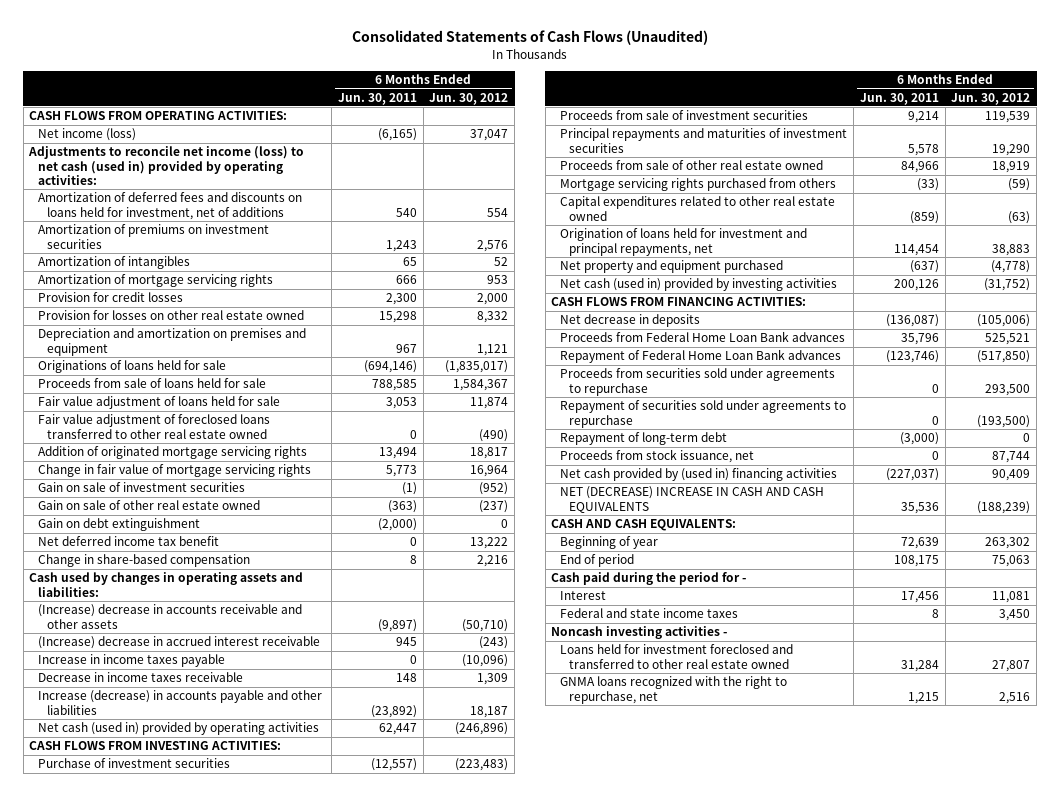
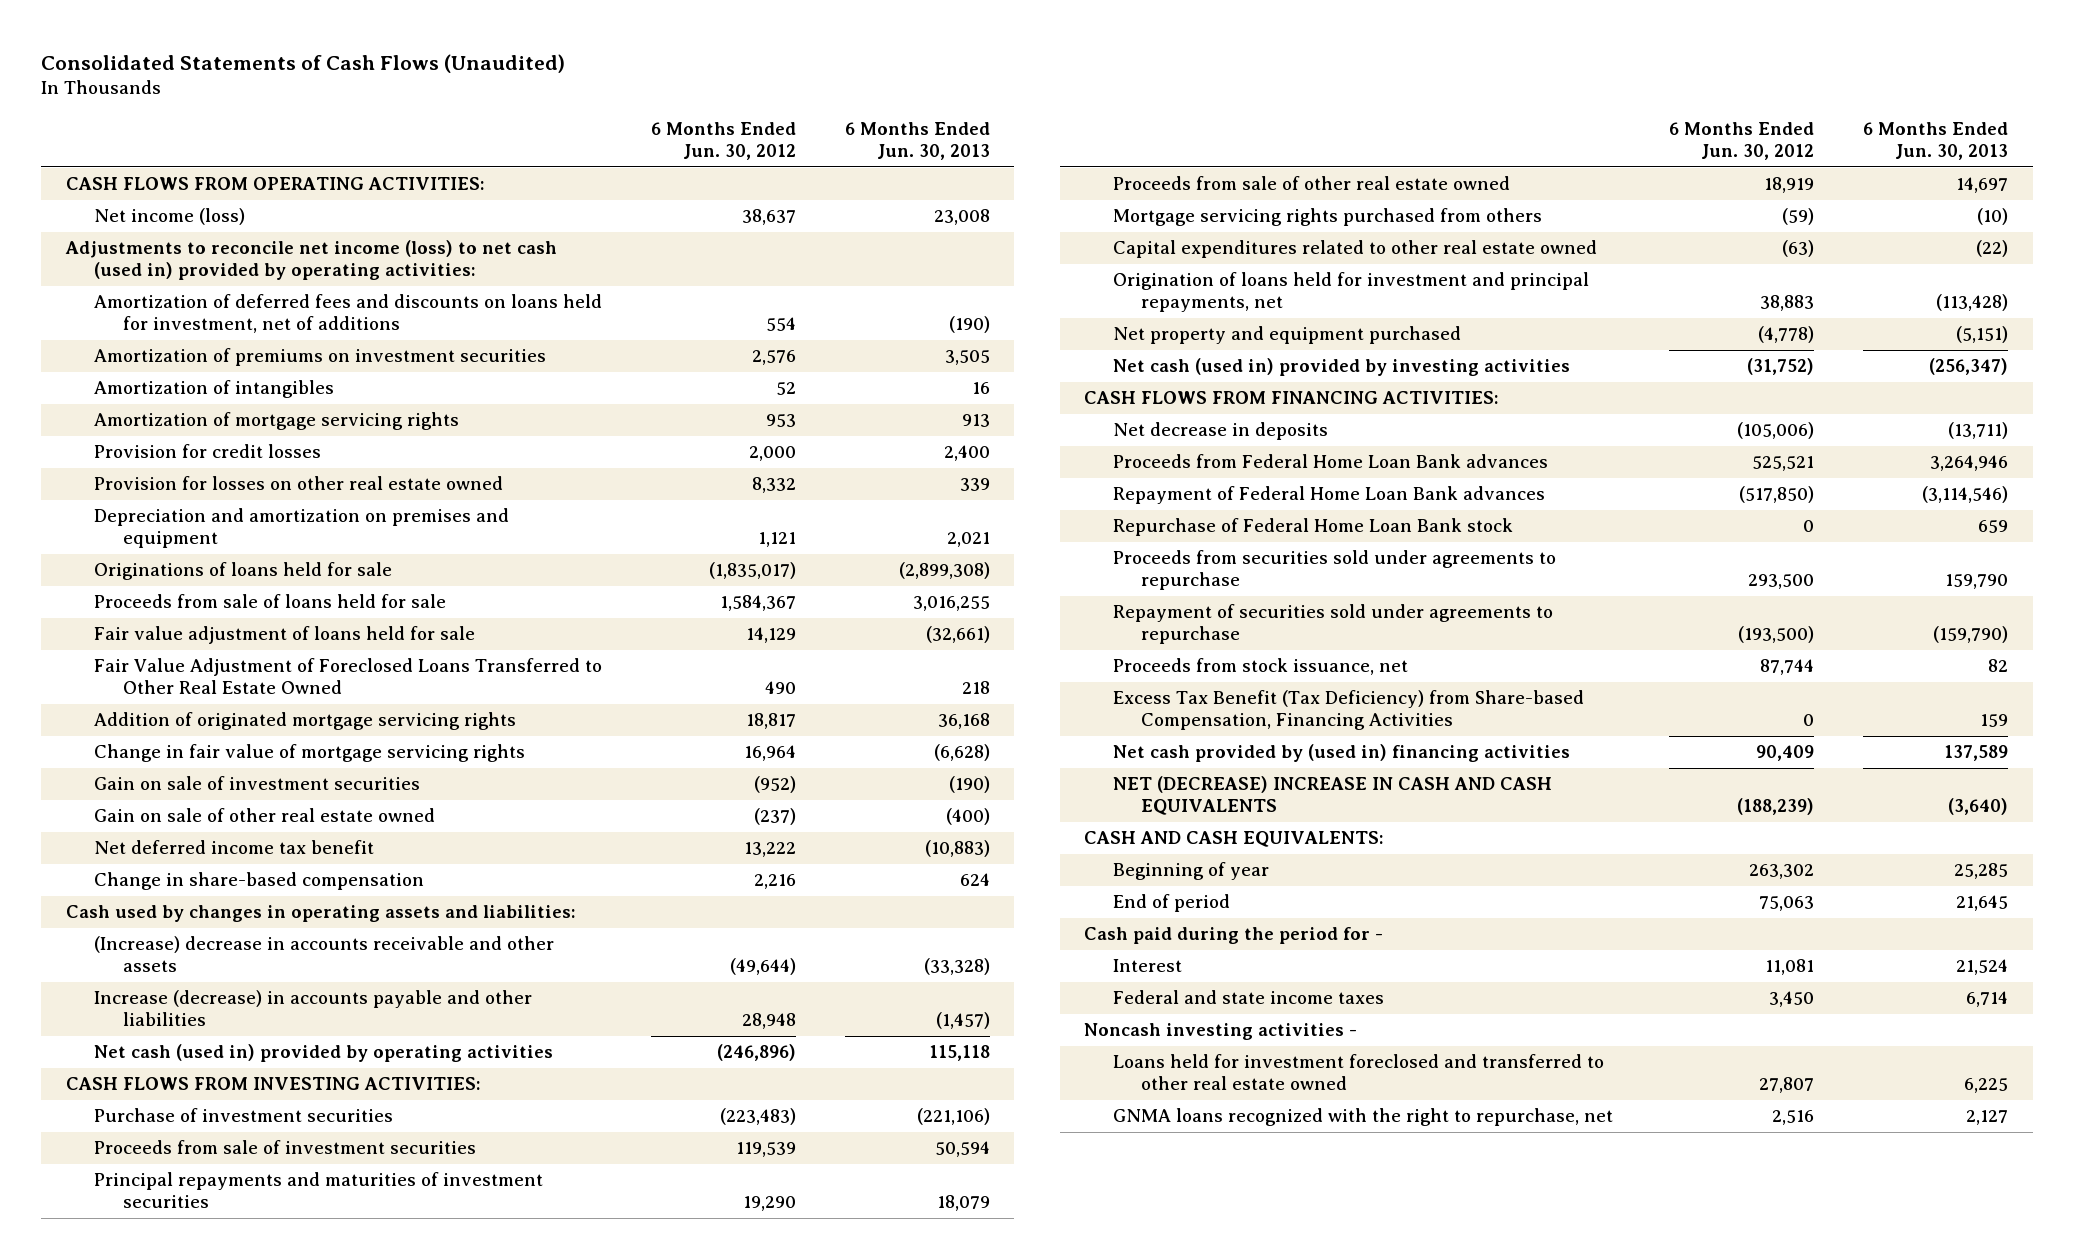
[337,92,417,105] Jun. 30, 2011 -> none
none -> [844,121,990,161] 6 Months Ended Jun. 30, 2013
[470,129,509,142] 37,047 -> [741,209,796,226] 38,637
[470,397,509,410] 11,874 -> [745,627,796,644] 14,129
[38,414,271,439] Fair value adjustment of foreclosed loans transferred to other real estate owned -> [94,658,603,695] Fair Value Adjustment of Foreclosed Loans Transferred to Other Real Estate Owned
[479,428,509,442] (490) -> [764,681,796,695] 490
[38,518,201,532] Gain on debt extinguishment -> none
[38,636,321,650] (Increase) decrease in accrued interest receivable -> none
[38,654,226,668] Increase in income taxes payable -> none
[38,672,244,683] Decrease in income taxes receivable -> none
[462,618,509,632] (50,710) -> [729,958,796,976] (49,644)
[470,705,509,718] 18,187 -> [741,1013,796,1030] 28,948
none -> [1112,518,1513,537] Repurchase of Federal Home Loan Bank stock
[560,432,728,446] Repayment of long-term debt -> none
none -> [1112,690,1584,731] Excess Tax Benefit (Tax Deficiency) from Share-based Compensation, Financing Activities

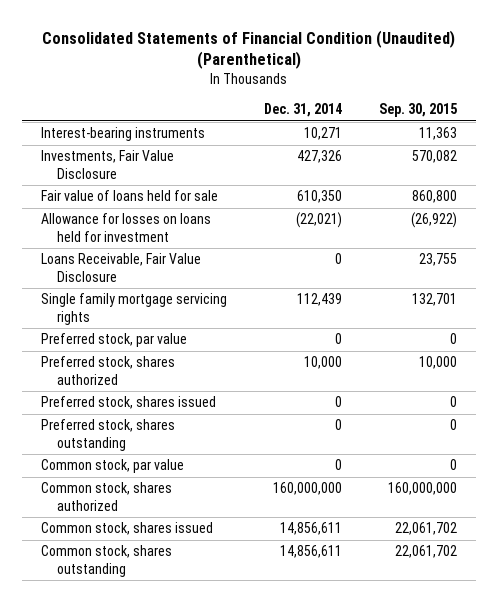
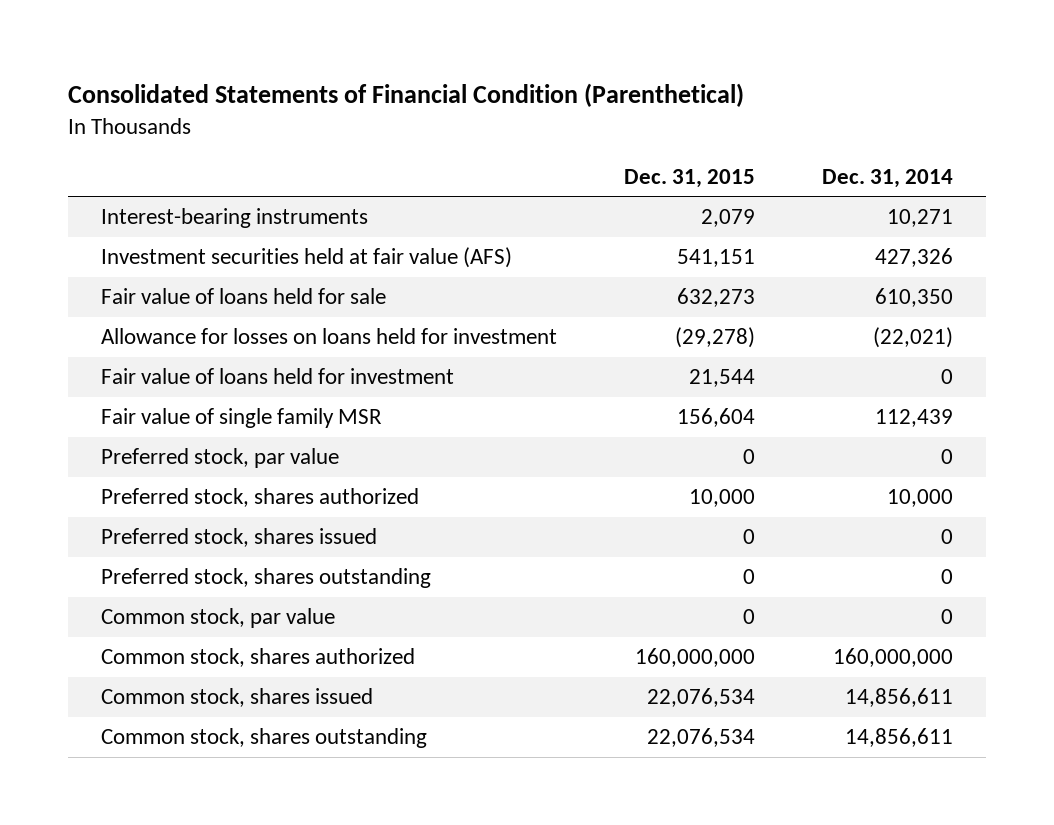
[42,29,456,70] Consolidated Statements of Financial Condition (Unaudited) (Parenthetical) -> [67,83,744,108] Consolidated Statements of Financial Condition (Parenthetical)
[379,103,458,118] Sep. 30, 2015 -> none
none -> [623,168,755,188] Dec. 31, 2015
[40,150,174,179] Investments, Fair Value Disclosure -> [101,247,513,269] Investment securities held at fair value (AFS)
[40,253,201,282] Loans Receivable, Fair Value Disclosure -> [101,368,455,385] Fair value of loans held for investment
[40,293,227,325] Single family mortgage servicing rights -> [101,408,383,429] Fair value of single family MSR

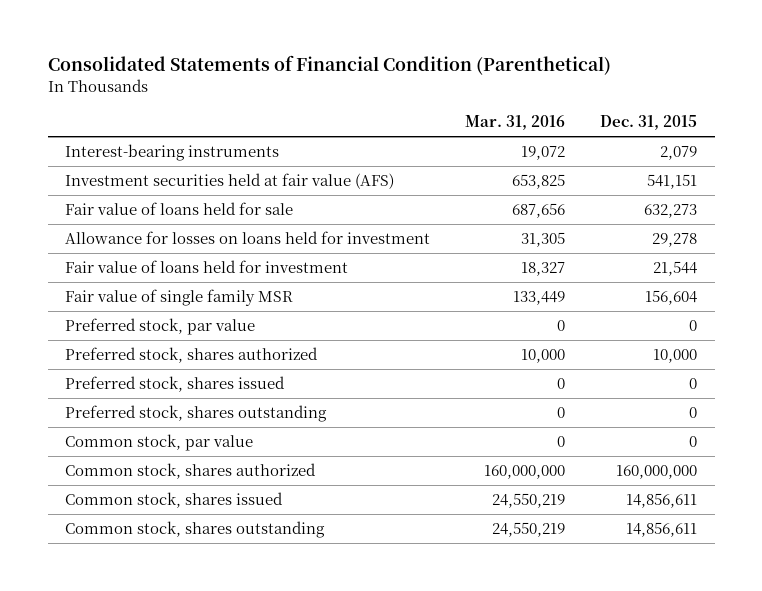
[821,168,953,188] Dec. 31, 2014 -> none
none -> [465,115,566,131] Mar. 31, 2016
[674,327,755,349] (29,278) -> [652,233,698,248] 29,278
[646,688,755,708] 22,076,534 -> [626,493,698,509] 14,856,611
[646,728,755,748] 22,076,534 -> [626,522,698,538] 14,856,611

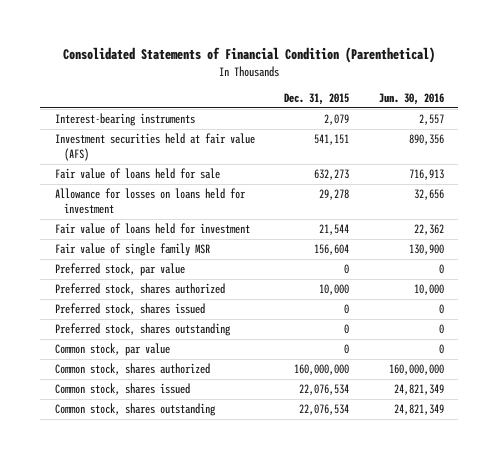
[465,115,566,131] Mar. 31, 2016 -> none
none -> [378,93,444,106] Jun. 30, 2016
[626,493,698,509] 14,856,611 -> [299,384,350,396] 22,076,534
[626,522,698,538] 14,856,611 -> [299,404,350,416] 22,076,534

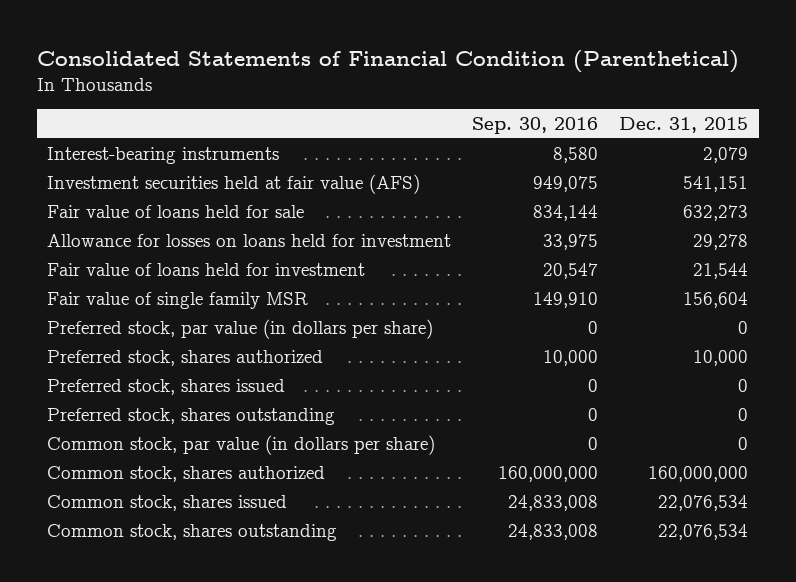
[378,93,444,106] Jun. 30, 2016 -> none
none -> [472,117,599,135] Sep. 30, 2016
[55,263,186,277] Preferred stock, par value -> [47,318,434,339] Preferred stock, par value (in dollars per share)
[55,343,171,357] Common stock, par value -> [47,434,436,455] Common stock, par value (in dollars per share)

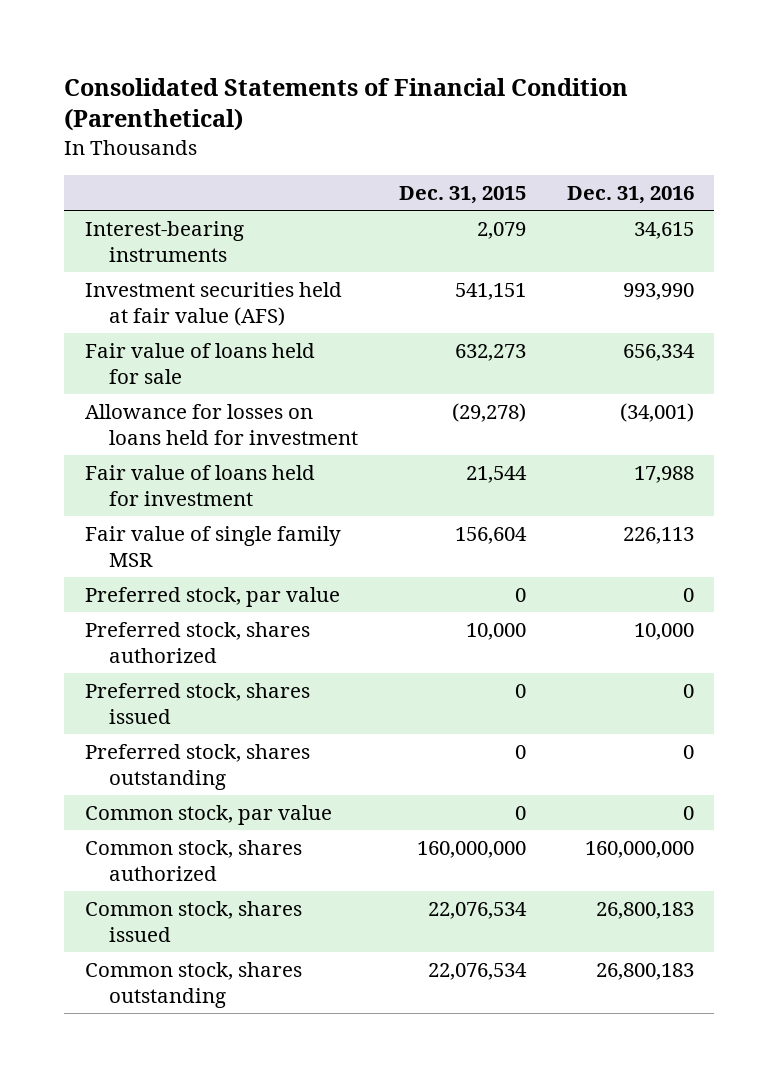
[472,117,599,135] Sep. 30, 2016 -> none
none -> [566,186,694,205] Dec. 31, 2016
[693,233,749,250] 29,278 -> [451,402,526,422] (29,278)
[47,318,434,339] Preferred stock, par value (in dollars per share) -> [84,586,340,607] Preferred stock, par value
[47,434,436,455] Common stock, par value (in dollars per share) -> [84,804,332,825] Common stock, par value

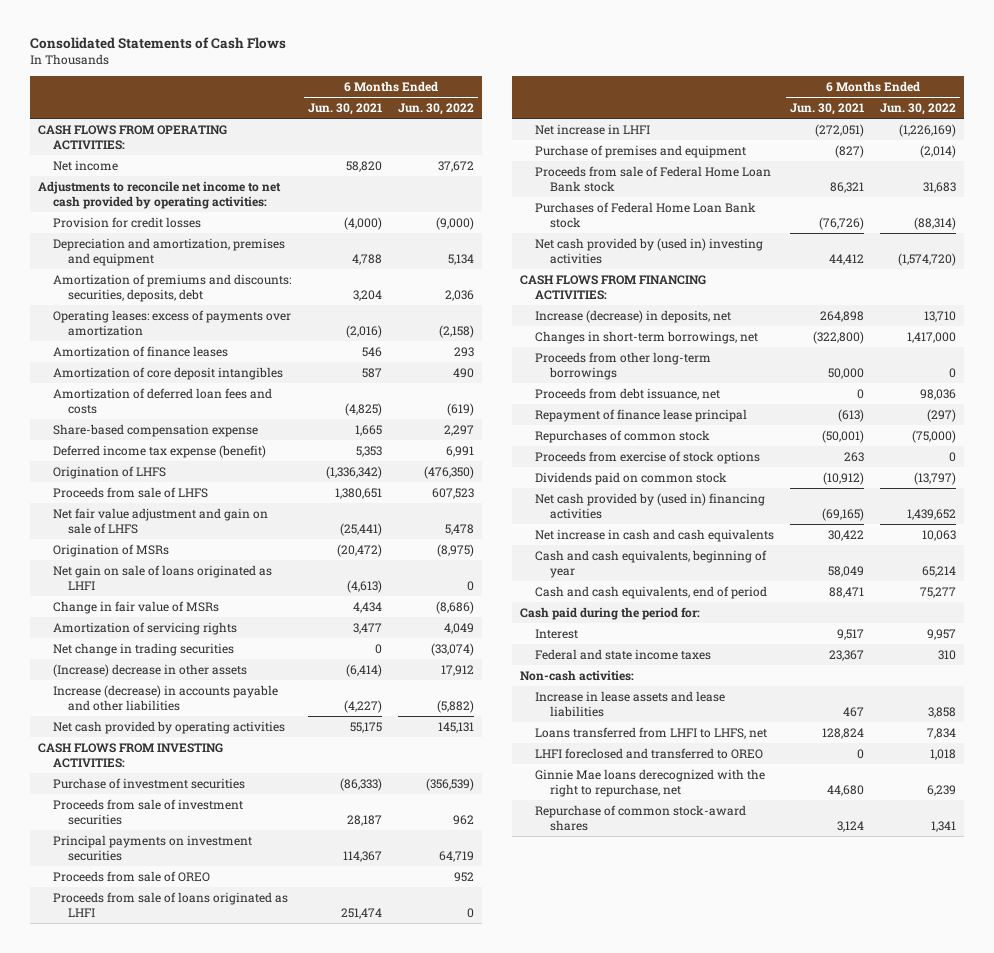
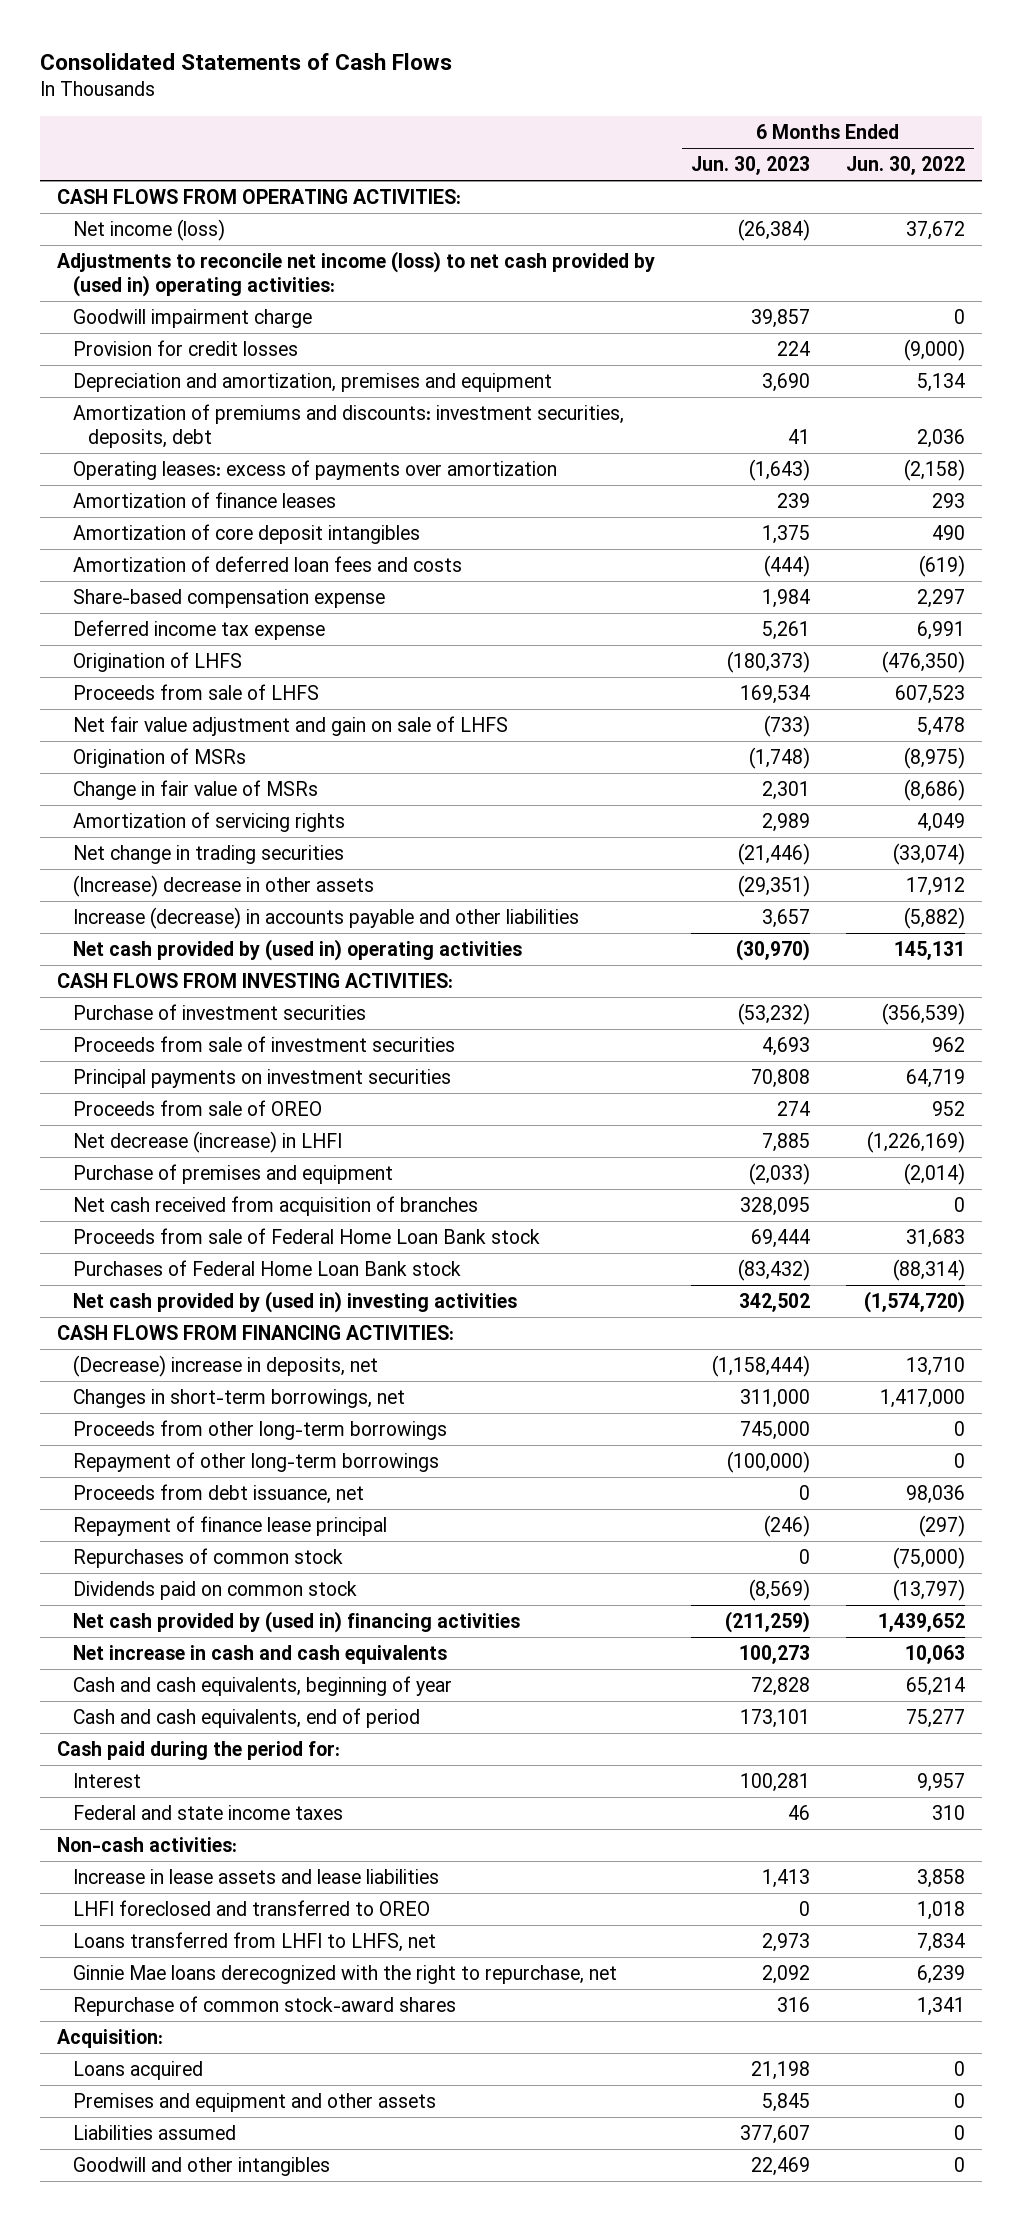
[308,102,383,115] Jun. 30, 2021 -> none
none -> [691,156,811,176] Jun. 30, 2023
[52,159,118,171] Net income -> [72,219,225,242] Net income (loss)
[37,180,281,209] Adjustments to reconcile net income to net cash provided by operating activities: -> [57,251,656,297] Adjustments to reconcile net income (loss) to net cash provided by (used in) operating activities:
none -> [72,309,312,329] Goodwill impairment charge
[52,273,291,302] Amortization of premiums and discounts: securities, deposits, debt -> [72,404,624,448] Amortization of premiums and discounts: investment securities, deposits, debt
[52,444,266,458] Deferred income tax expense (benefit) -> [72,620,325,641] Deferred income tax expense
[52,564,272,590] Net gain on sale of loans originated as LHFI -> none
[52,720,285,734] Net cash provided by operating activities -> [72,939,522,962] Net cash provided by (used in) operating activities
[52,891,288,917] Proceeds from sale of loans originated as LHFI -> none
[534,123,650,135] Net increase in LHFI -> [72,1131,342,1154] Net decrease (increase) in LHFI
none -> [72,1196,478,1217] Net cash received from acquisition of branches
[534,309,731,323] Increase (decrease) in deposits, net -> [72,1355,378,1378] (Decrease) increase in deposits, net
none -> [72,1452,439,1473] Repayment of other long-term borrowings
[534,450,760,464] Proceeds from exercise of stock options -> none
[534,726,767,739] Loans transferred from LHFI to LHFS, net -> [72,1932,436,1953] Loans transferred from LHFI to LHFS, net
none -> [57,2029,164,2049] Acquisition:
none -> [72,2061,203,2081] Loans acquired
none -> [72,2093,436,2113] Premises and equipment and other assets
none -> [72,2125,236,2141] Liabilities assumed
none -> [72,2157,330,2177] Goodwill and other intangibles

